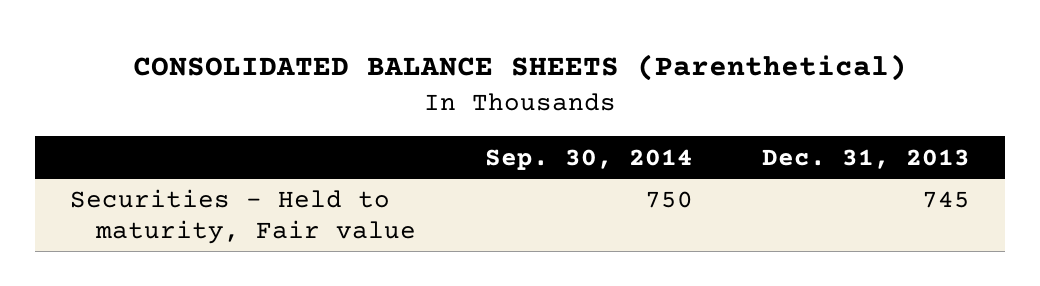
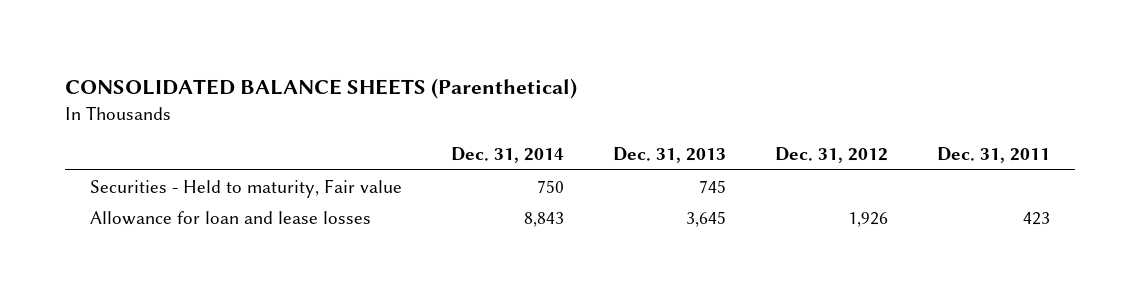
[485,148,694,170] Sep. 30, 2014 -> none
none -> [450,147,564,164] Dec. 31, 2014
none -> [774,147,888,164] Dec. 31, 2012
none -> [937,147,1051,164] Dec. 31, 2011
none -> [89,210,371,225] Allowance for loan and lease losses

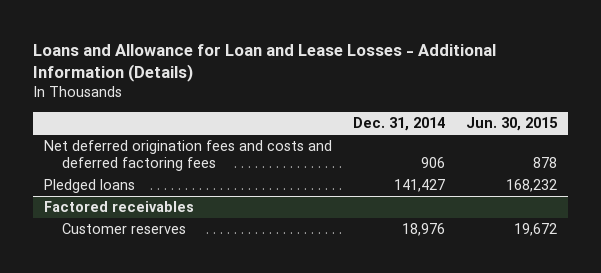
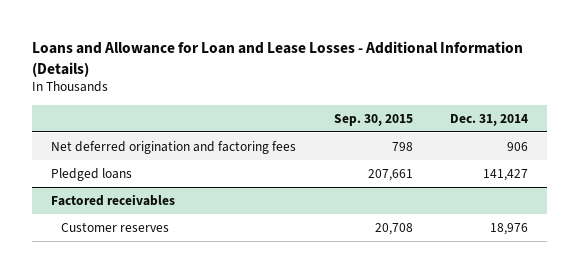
[466,117,559,132] Jun. 30, 2015 -> none
none -> [333,113,413,126] Sep. 30, 2015
[43,140,332,172] Net deferred origination fees and costs and deferred factoring fees -> [51,140,297,154] Net deferred origination and factoring fees

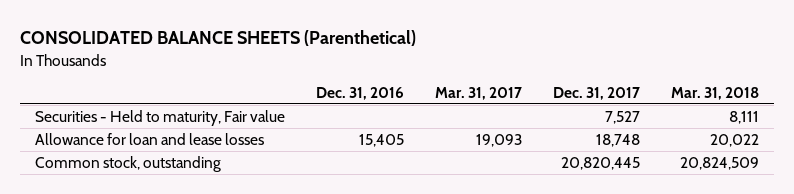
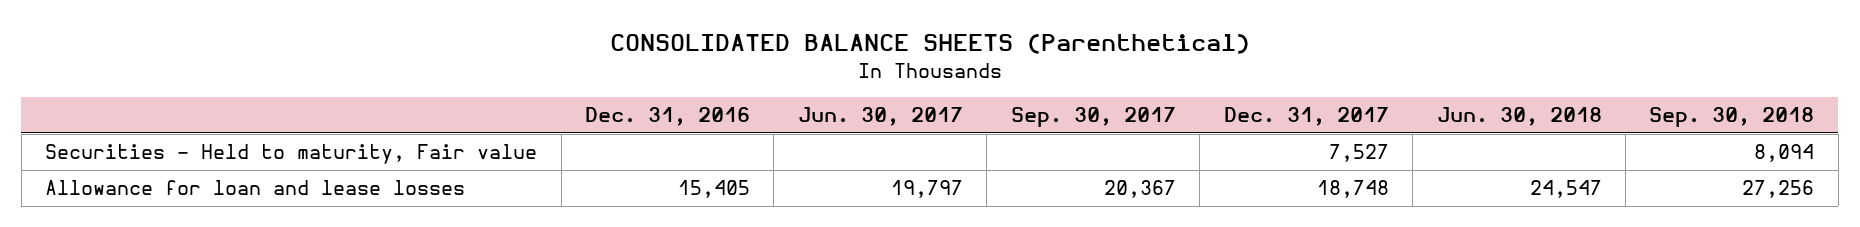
[435,87,523,101] Mar. 31, 2017 -> none
[670,87,759,101] Mar. 31, 2018 -> none
none -> [797,107,963,127] Jun. 30, 2017
none -> [1010,107,1176,128] Sep. 30, 2017
none -> [1436,107,1602,127] Jun. 30, 2018
none -> [1649,107,1815,128] Sep. 30, 2018
[35,155,222,172] Common stock, outstanding -> none

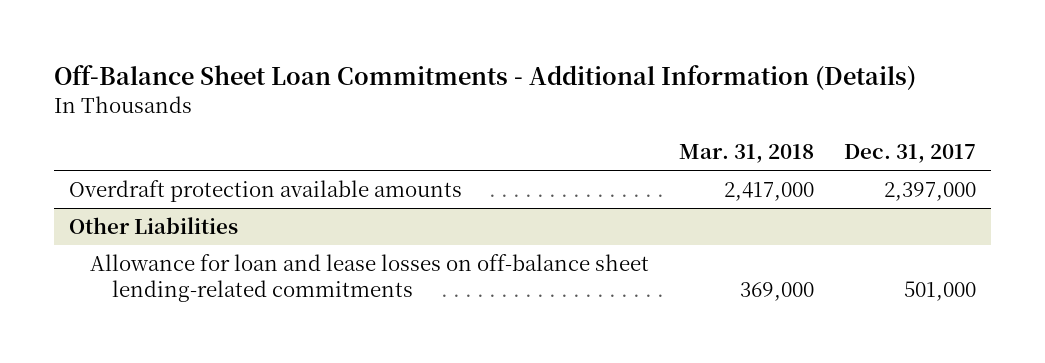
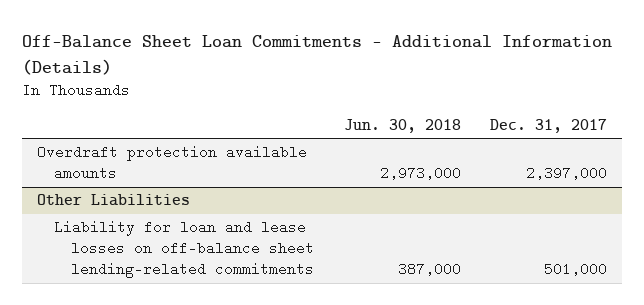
[679,143,815,163] Mar. 31, 2018 -> none
none -> [343,118,461,133] Jun. 30, 2018
[90,254,650,303] Allowance for loan and lease losses on off-balance sheet lending-related commitments -> [53,220,314,279] Liability for loan and lease losses on off-balance sheet lending-related commitments

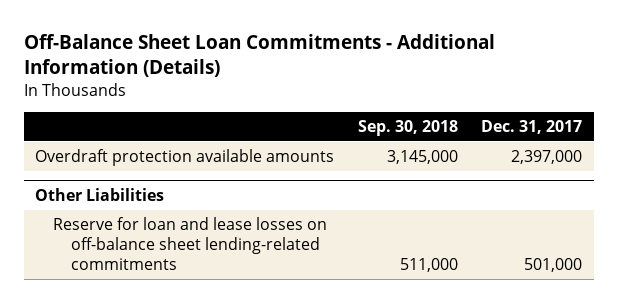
[343,118,461,133] Jun. 30, 2018 -> none
none -> [357,120,458,137] Sep. 30, 2018
[53,220,314,279] Liability for loan and lease losses on off-balance sheet lending-related commitments -> [53,217,328,270] Reserve for loan and lease losses on off-balance sheet lending-related commitments

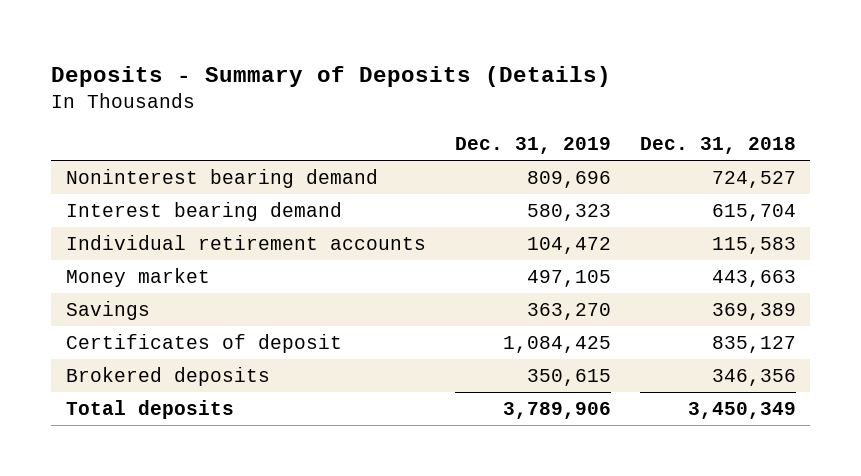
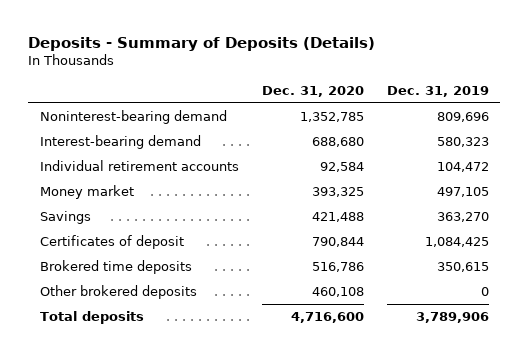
[639,137,796,155] Dec. 31, 2018 -> none
none -> [261,86,364,98] Dec. 31, 2020
[65,168,378,188] Noninterest bearing demand -> [39,110,227,125] Noninterest-bearing demand
[65,201,342,221] Interest bearing demand -> [39,135,201,150] Interest-bearing demand
[65,366,270,386] Brokered deposits -> [39,260,192,275] Brokered time deposits
none -> [39,285,197,300] Other brokered deposits

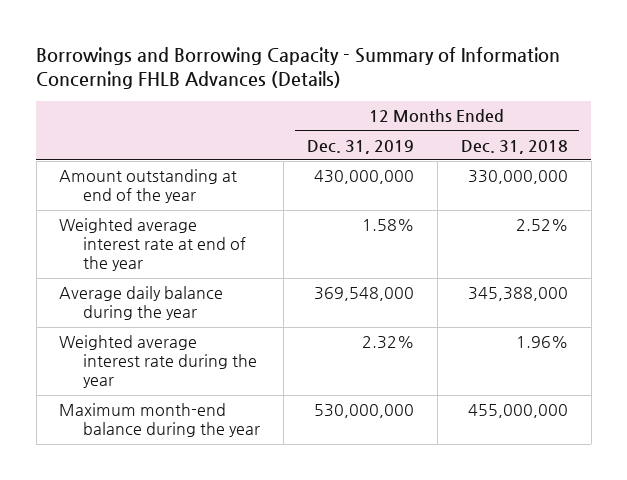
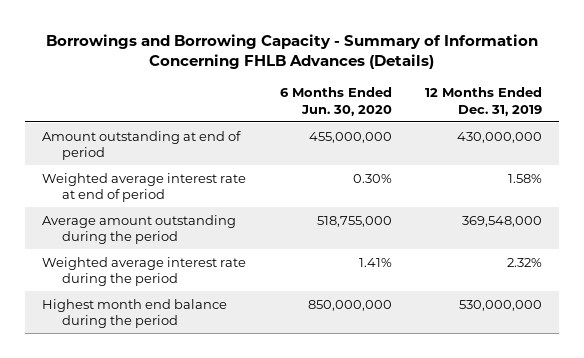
[460,139,568,154] Dec. 31, 2018 -> none
none -> [279,87,392,116] 6 Months Ended Jun. 30, 2020
[59,169,238,204] Amount outstanding at end of the year -> [42,130,242,160] Amount outstanding at end of period
[59,218,247,272] Weighted average interest rate at end of the year -> [42,172,247,202] Weighted average interest rate at end of period
[59,286,224,321] Average daily balance during the year -> [42,214,237,244] Average amount outstanding during the period
[59,335,258,389] Weighted average interest rate during the year -> [42,256,247,286] Weighted average interest rate during the period
[59,403,261,438] Maximum month-end balance during the year -> [42,298,228,328] Highest month end balance during the period

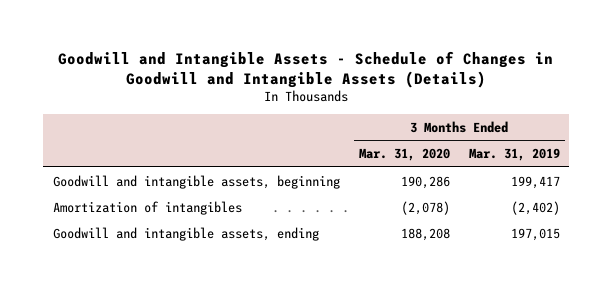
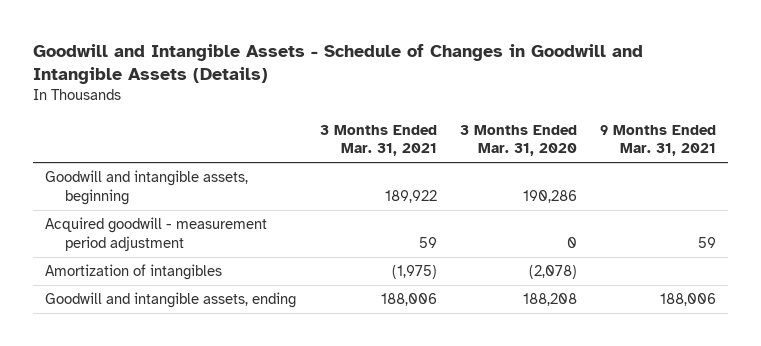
[468,148,560,162] Mar. 31, 2019 -> none
none -> [319,124,437,157] 3 Months Ended Mar. 31, 2021
none -> [600,124,717,157] 9 Months Ended Mar. 31, 2021
none -> [45,217,268,251] Acquired goodwill - measurement period adjustment

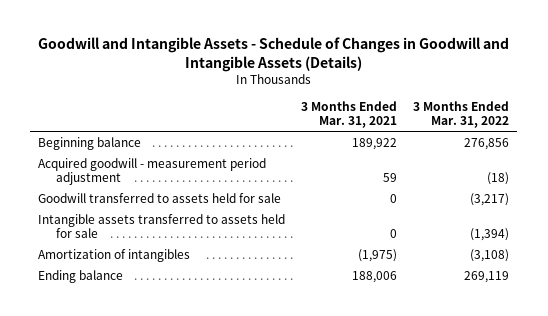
[459,124,577,157] 3 Months Ended Mar. 31, 2020 -> none
[600,124,717,157] 9 Months Ended Mar. 31, 2021 -> none
none -> [413,100,510,128] 3 Months Ended Mar. 31, 2022
[45,170,249,205] Goodwill and intangible assets, beginning -> [38,136,142,150] Beginning balance
none -> [38,192,282,203] Goodwill transferred to assets held for sale
none -> [38,213,286,239] Intangible assets transferred to assets held for sale
[45,292,297,309] Goodwill and intangible assets, ending -> [38,269,124,283] Ending balance

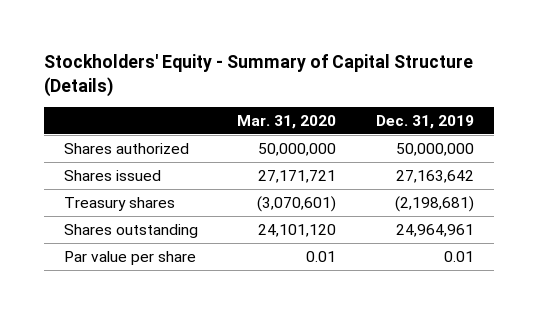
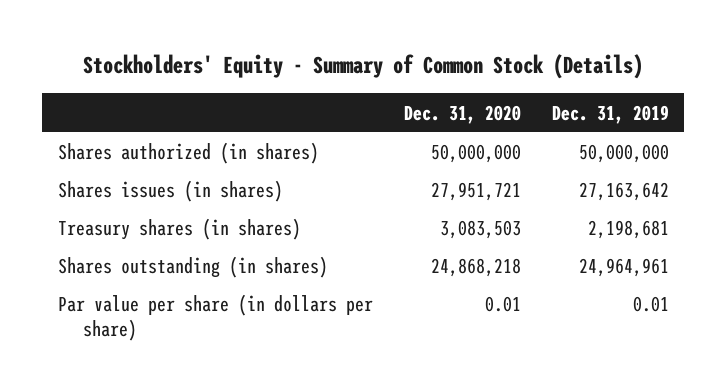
[43,53,473,97] Stockholders' Equity - Summary of Capital Structure (Details) -> [83,54,644,80] Stockholders' Equity - Summary of Common Stock (Details)
[237,114,337,129] Mar. 31, 2020 -> none
none -> [403,104,521,124] Dec. 31, 2020
[63,142,189,154] Shares authorized -> [57,142,319,165] Shares authorized (in shares)
[63,169,161,181] Shares issued -> [57,180,283,203] Shares issues (in shares)
[63,196,175,211] Treasury shares -> [57,218,301,241] Treasury shares (in shares)
[394,195,474,212] (2,198,681) -> [587,220,669,240] 2,198,681
[63,223,198,238] Shares outstanding -> [57,256,328,279] Shares outstanding (in shares)
[63,250,196,265] Par value per share -> [57,294,373,342] Par value per share (in dollars per share)

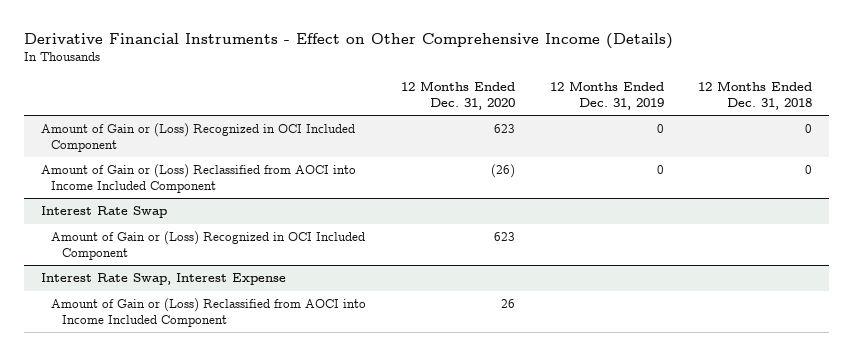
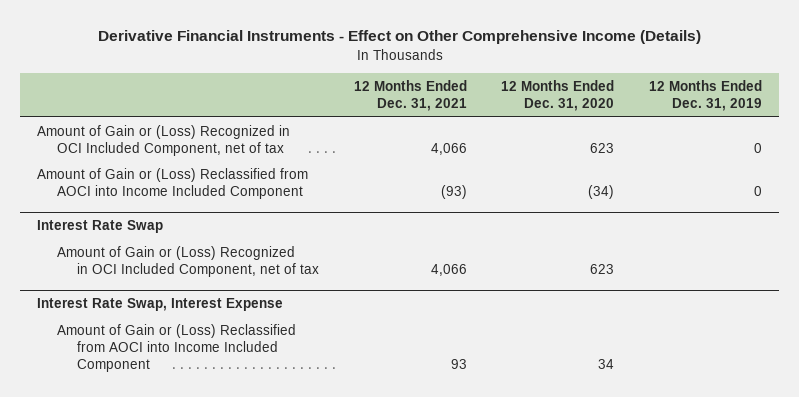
[698,81,813,110] 12 Months Ended Dec. 31, 2018 -> none
none -> [353,80,467,112] 12 Months Ended Dec. 31, 2021
[41,123,356,152] Amount of Gain or (Loss) Recognized in OCI Included Component -> [37,124,291,156] Amount of Gain or (Loss) Recognized in OCI Included Component, net of tax
[490,164,515,179] (26) -> [588,184,615,199] (34)
[51,231,366,260] Amount of Gain or (Loss) Recognized in OCI Included Component -> [57,245,320,277] Amount of Gain or (Loss) Recognized in OCI Included Component, net of tax
[500,299,515,309] 26 -> [598,358,615,369] 34

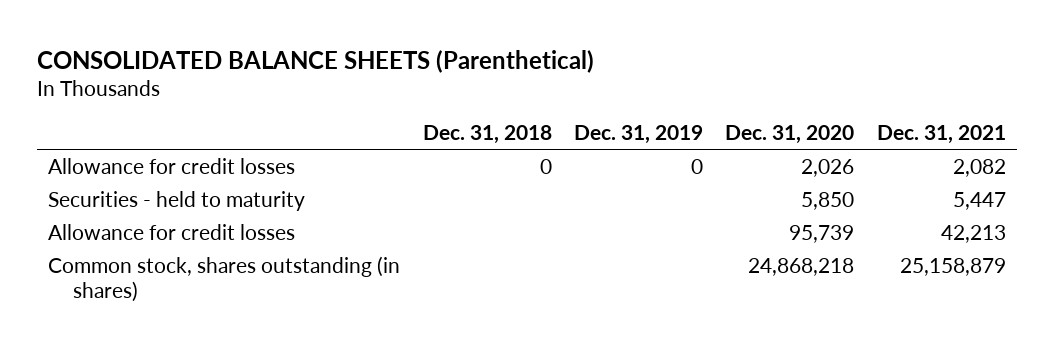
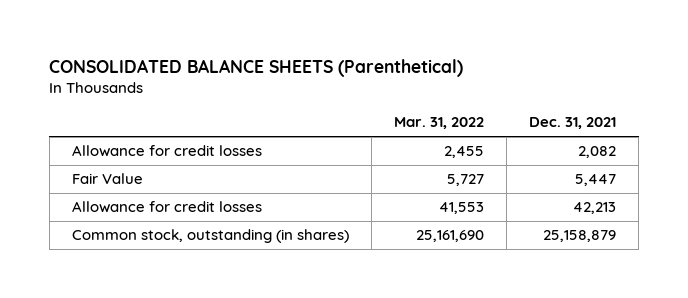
[422,125,552,145] Dec. 31, 2018 -> none
[574,125,704,145] Dec. 31, 2019 -> none
[725,125,855,145] Dec. 31, 2020 -> none
none -> [394,117,485,130] Mar. 31, 2022
[48,190,306,211] Securities - held to maturity -> [71,173,143,185] Fair Value
[48,255,401,302] Common stock, shares outstanding (in shares) -> [71,229,349,244] Common stock, outstanding (in shares)

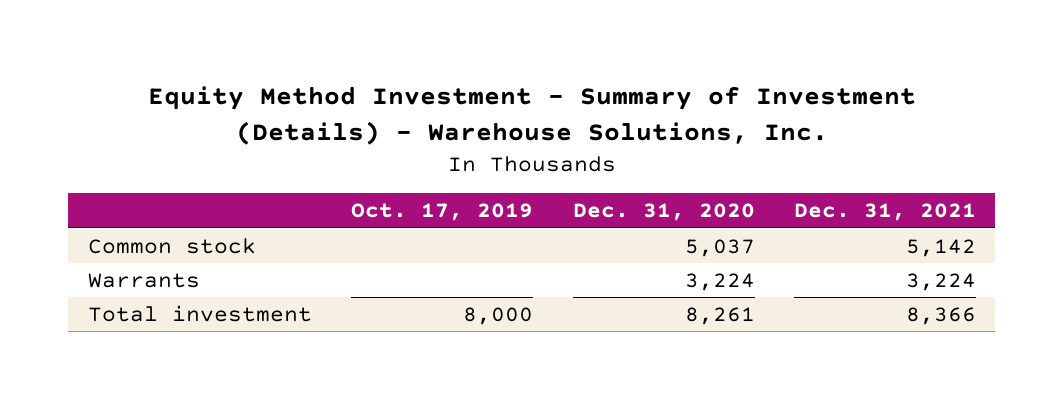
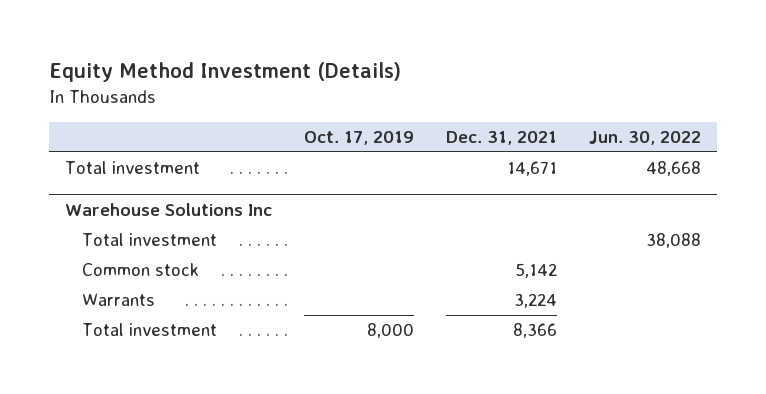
[147,85,916,145] Equity Method Investment - Summary of Investment (Details) - Warehouse Solutions, Inc. -> [48,61,401,82] Equity Method Investment (Details)
[572,203,755,222] Dec. 31, 2020 -> none
none -> [589,131,702,146] Jun. 30, 2022
none -> [64,161,200,175] Total investment
none -> [64,203,272,217] Warehouse Solutions Inc
none -> [82,233,218,247] Total investment

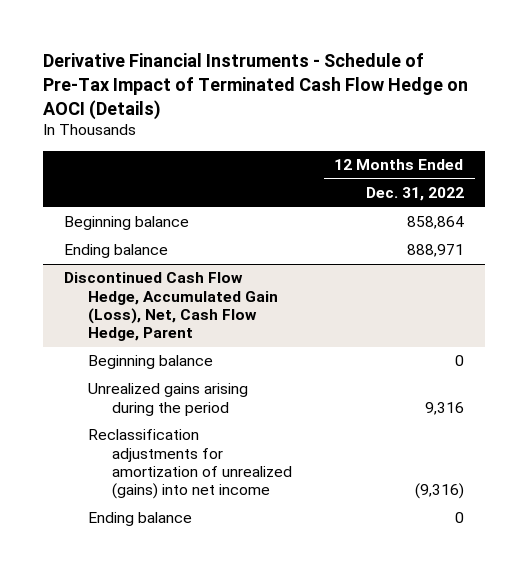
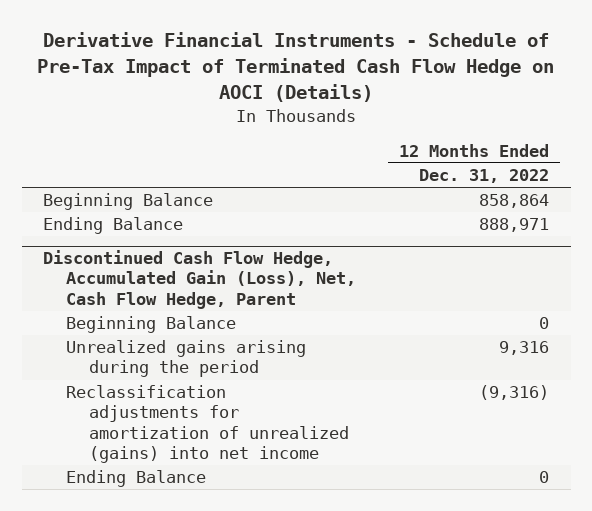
[63,216,189,231] Beginning balance -> [43,193,214,211] Beginning Balance
[63,244,168,259] Ending balance -> [43,217,184,235] Ending Balance
[87,355,213,370] Beginning balance -> [65,316,236,334] Beginning Balance
[87,512,192,527] Ending balance -> [65,470,206,488] Ending Balance

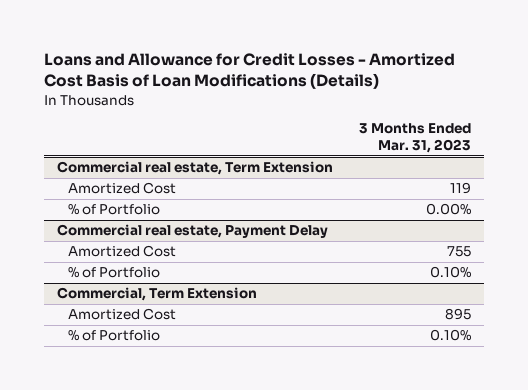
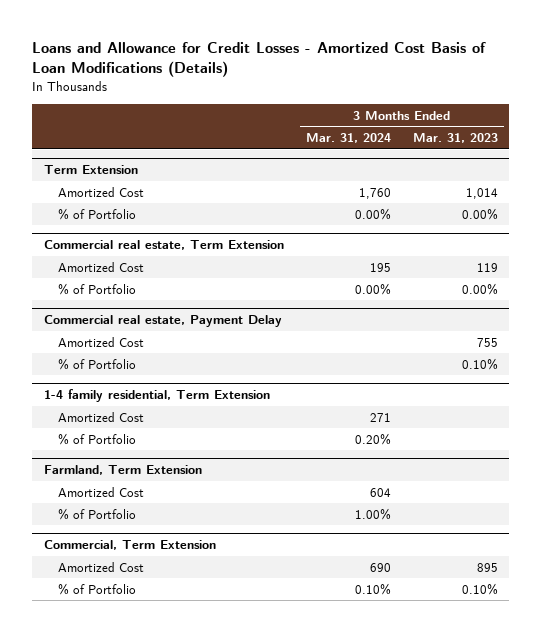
none -> [305,133,391,144] Mar. 31, 2024
none -> [43,165,138,175] Term Extension
none -> [58,186,145,197] Amortized Cost
none -> [58,207,137,220] % of Portfolio
none -> [43,389,270,403] 1-4 family residential, Term Extension
none -> [58,411,145,422] Amortized Cost
none -> [58,432,137,445] % of Portfolio
none -> [43,465,202,476] Farmland, Term Extension
none -> [58,486,145,497] Amortized Cost
none -> [58,507,137,520] % of Portfolio

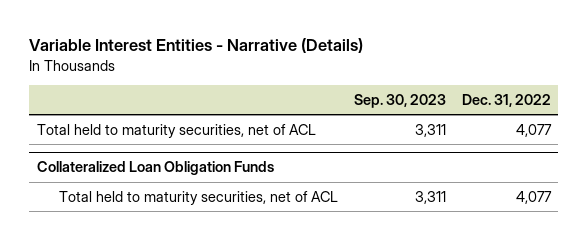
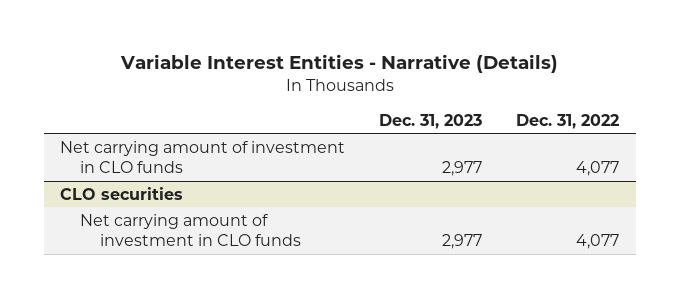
[353,93,446,108] Sep. 30, 2023 -> none
none -> [379,113,483,129] Dec. 31, 2023
[36,123,316,138] Total held to maturity securities, net of ACL -> [60,140,346,174] Net carrying amount of investment in CLO funds
[36,161,274,176] Collateralized Loan Obligation Funds -> [60,186,184,200] CLO securities
[59,190,339,205] Total held to maturity securities, net of ACL -> [79,213,301,247] Net carrying amount of investment in CLO funds

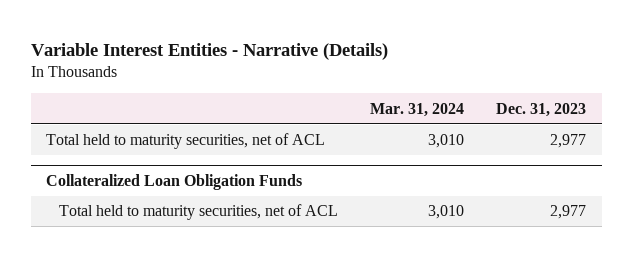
[515,113,619,129] Dec. 31, 2022 -> none
none -> [369,102,464,117] Mar. 31, 2024
[60,140,346,174] Net carrying amount of investment in CLO funds -> [46,133,326,150] Total held to maturity securities, net of ACL
[60,186,184,200] CLO securities -> [46,173,303,190] Collateralized Loan Obligation Funds
[79,213,301,247] Net carrying amount of investment in CLO funds -> [58,204,338,221] Total held to maturity securities, net of ACL

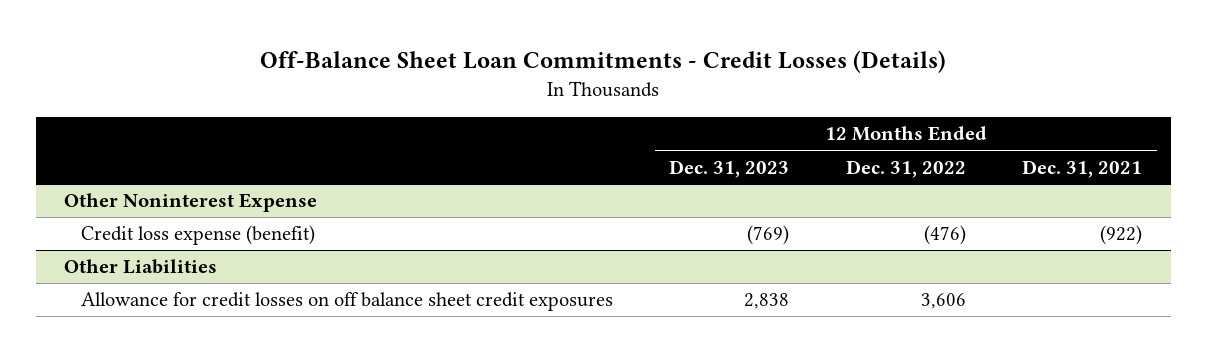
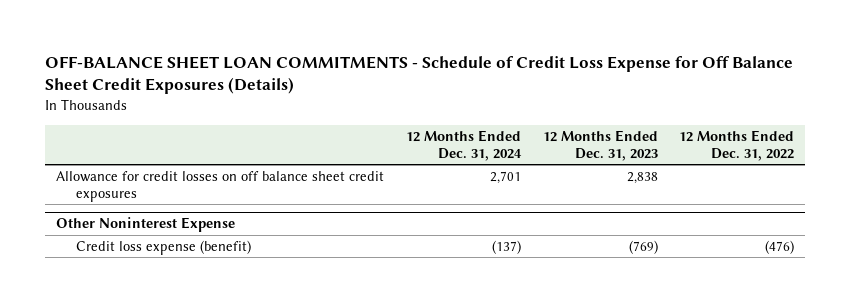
[260,50,947,74] Off-Balance Sheet Loan Commitments - Credit Losses (Details) -> [44,55,793,95] OFF-BALANCE SHEET LOAN COMMITMENTS - Schedule of Credit Loss Expense for Off Balance Sheet Credit Exposures (Details)
[1022,159,1143,178] Dec. 31, 2021 -> none
none -> [405,129,522,162] 12 Months Ended Dec. 31, 2024
none -> [55,170,384,203] Allowance for credit losses on off balance sheet credit exposures
[64,259,218,275] Other Liabilities -> none
[80,292,613,312] Allowance for credit losses on off balance sheet credit exposures -> none

